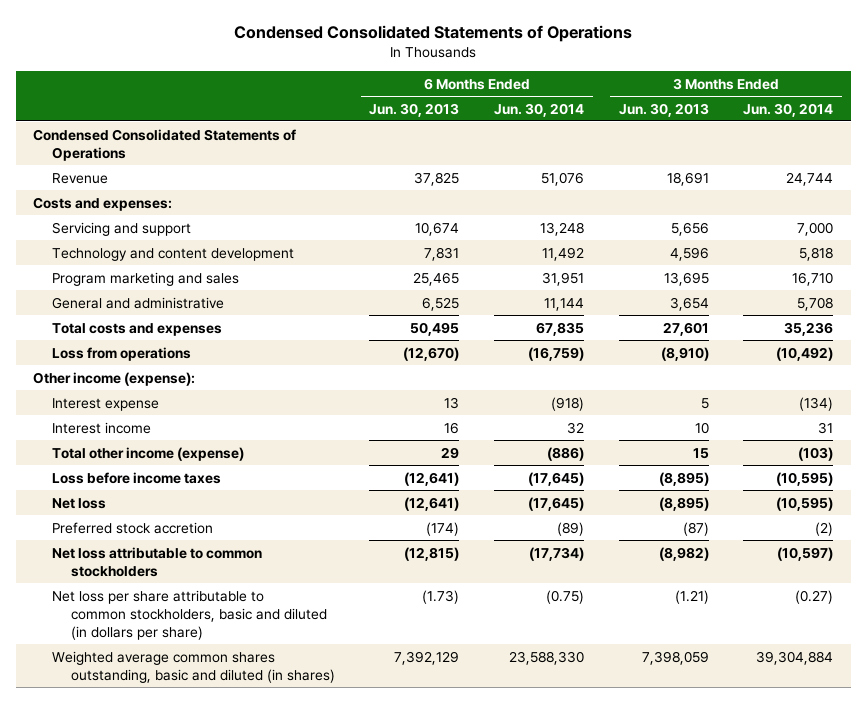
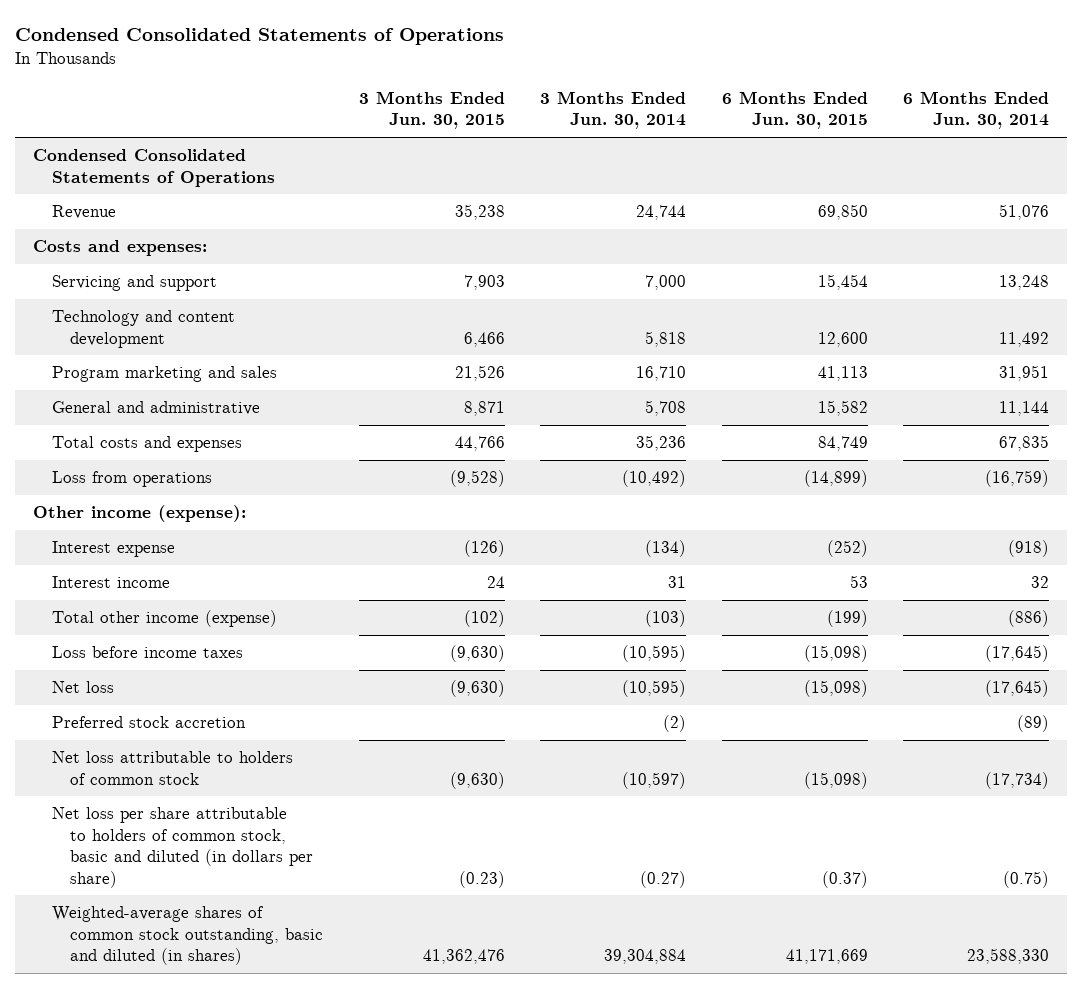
[369,102,460,117] Jun. 30, 2013 -> none
[618,102,709,117] Jun. 30, 2013 -> none
none -> [358,90,505,130] 3 Months Ended Jun. 30, 2015
none -> [721,90,868,130] 6 Months Ended Jun. 30, 2015
[51,546,262,577] Net loss attributable to common stockholders -> [51,751,293,785] Net loss attributable to holders of common stock
[51,589,327,640] Net loss per share attributable to common stockholders, basic and diluted (in dollars per share) -> [51,807,313,888] Net loss per share attributable to holders of common stock, basic and diluted (in dollars per share)
[51,650,335,683] Weighted average common shares outstanding, basic and diluted (in shares) -> [51,906,323,966] Weighted-average shares of common stock outstanding, basic and diluted (in shares)

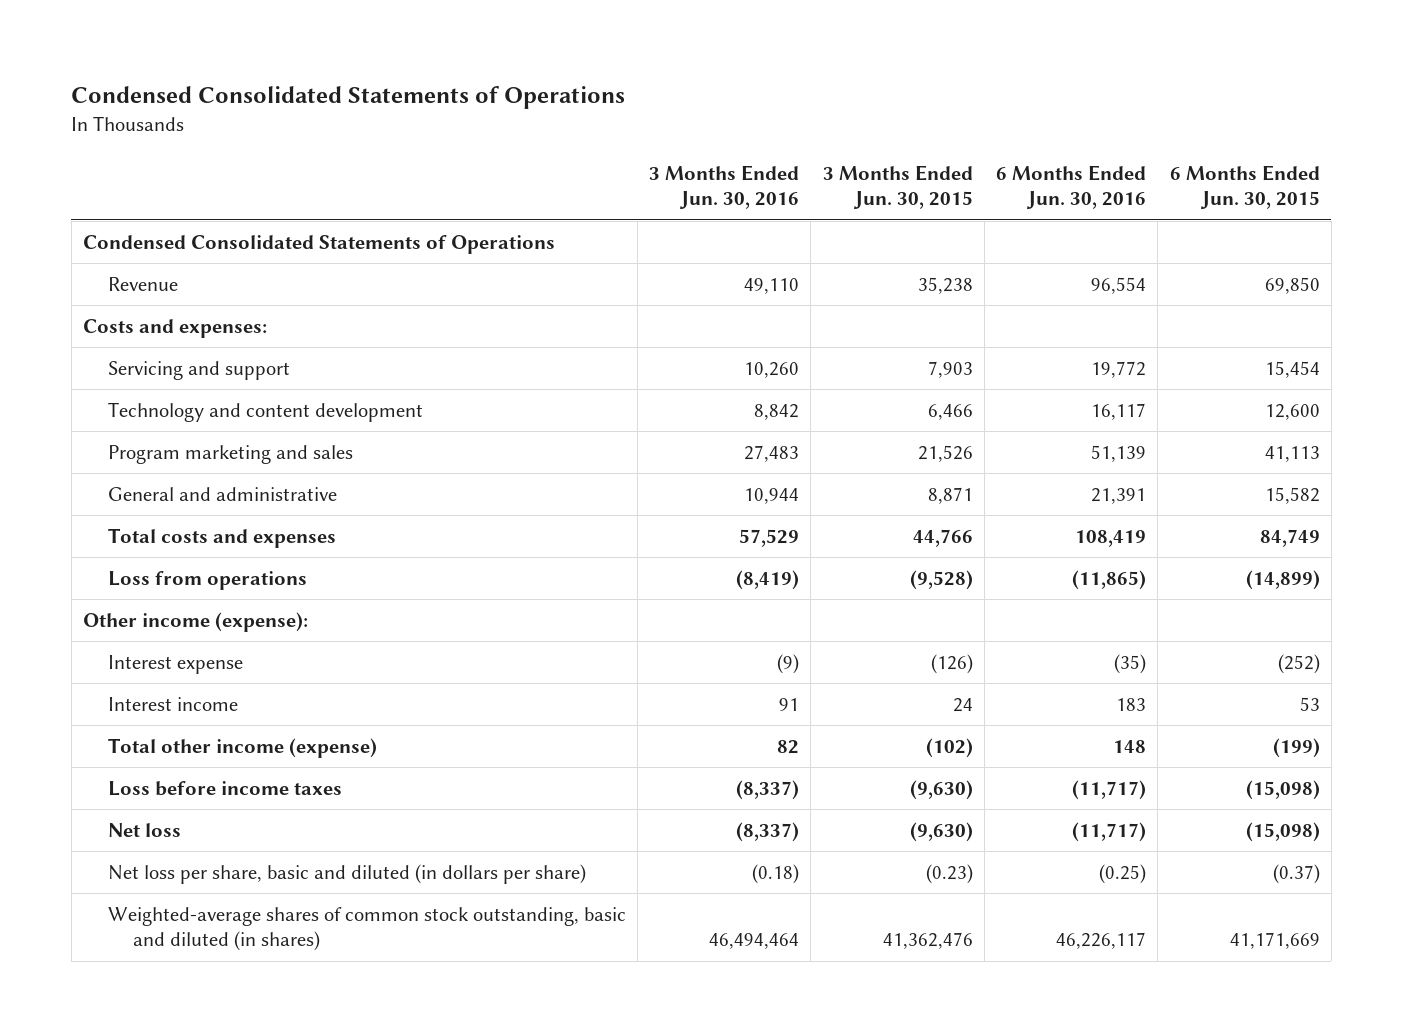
[540,90,687,130] 3 Months Ended Jun. 30, 2014 -> none
[903,90,1050,130] 6 Months Ended Jun. 30, 2014 -> none
none -> [649,164,800,210] 3 Months Ended Jun. 30, 2016
none -> [996,164,1147,210] 6 Months Ended Jun. 30, 2016
[51,716,246,729] Preferred stock accretion -> none
[51,751,293,785] Net loss attributable to holders of common stock -> none
[51,807,313,888] Net loss per share attributable to holders of common stock, basic and diluted (in dollars per share) -> [107,863,586,884] Net loss per share, basic and diluted (in dollars per share)

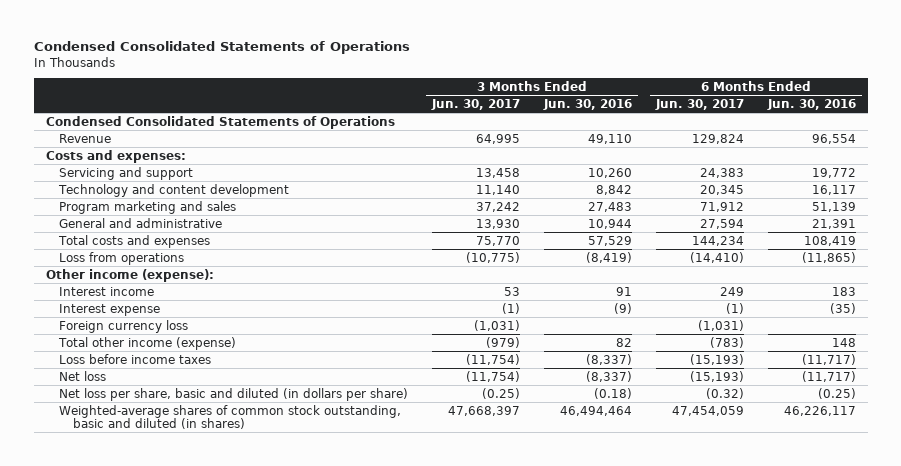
[822,164,973,210] 3 Months Ended Jun. 30, 2015 -> none
[1169,164,1320,210] 6 Months Ended Jun. 30, 2015 -> none
none -> [431,98,521,110] Jun. 30, 2017
none -> [654,98,744,110] Jun. 30, 2017
[107,654,243,674] Interest expense -> [59,303,161,316] Interest expense
none -> [59,319,189,333] Foreign currency loss

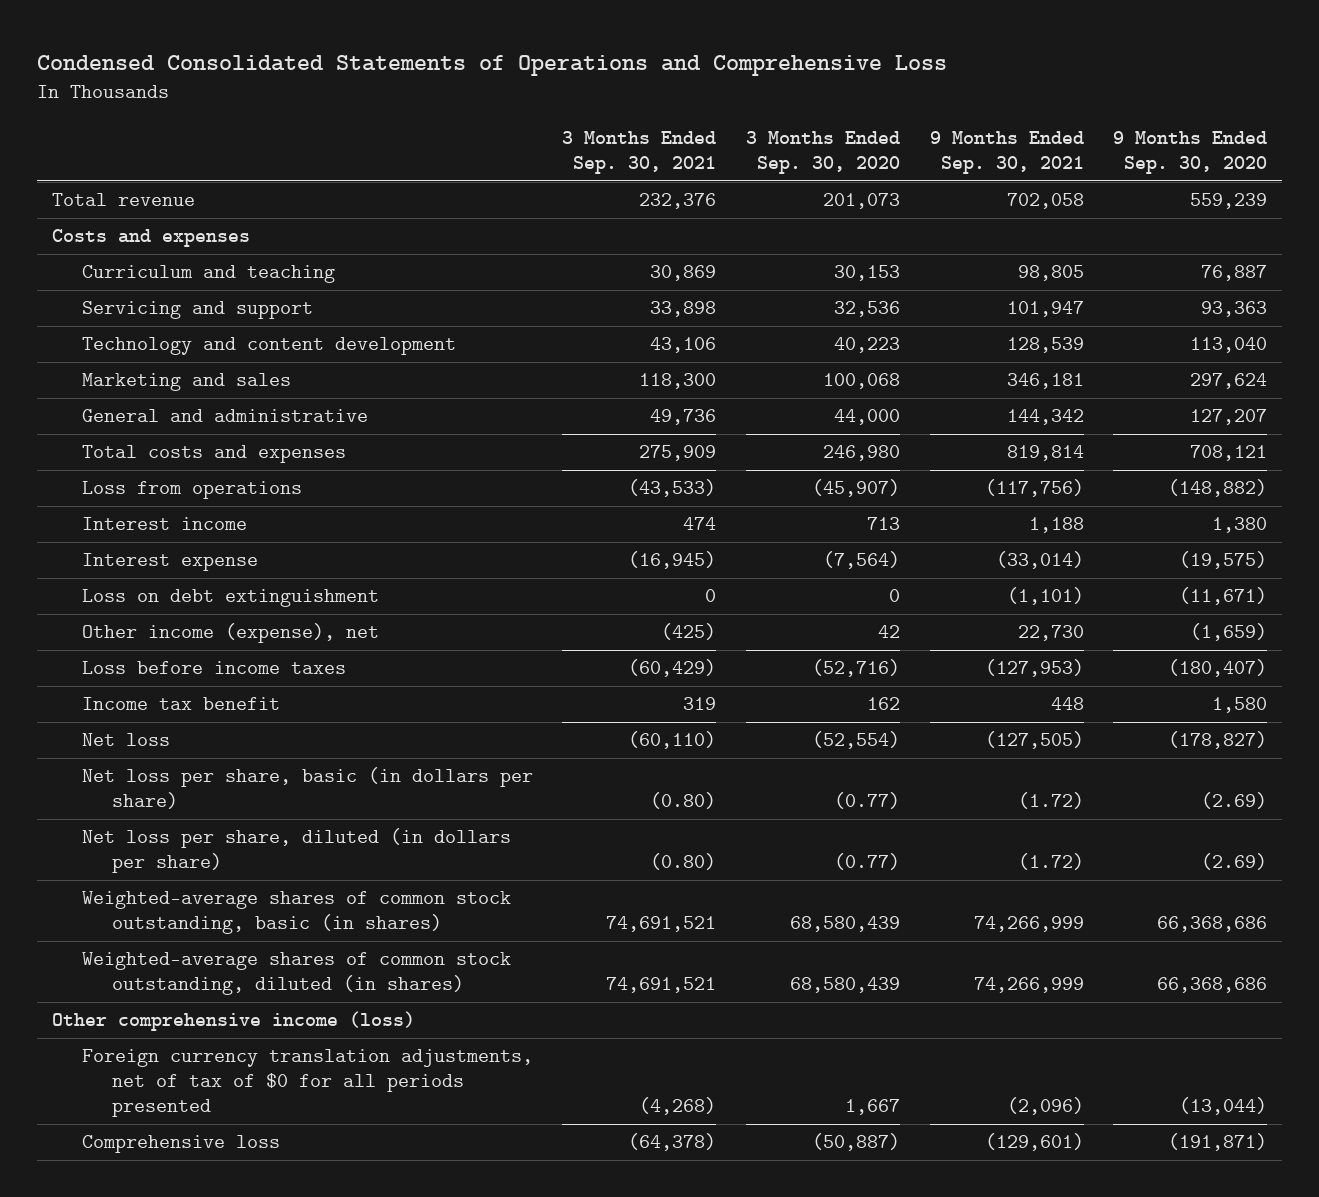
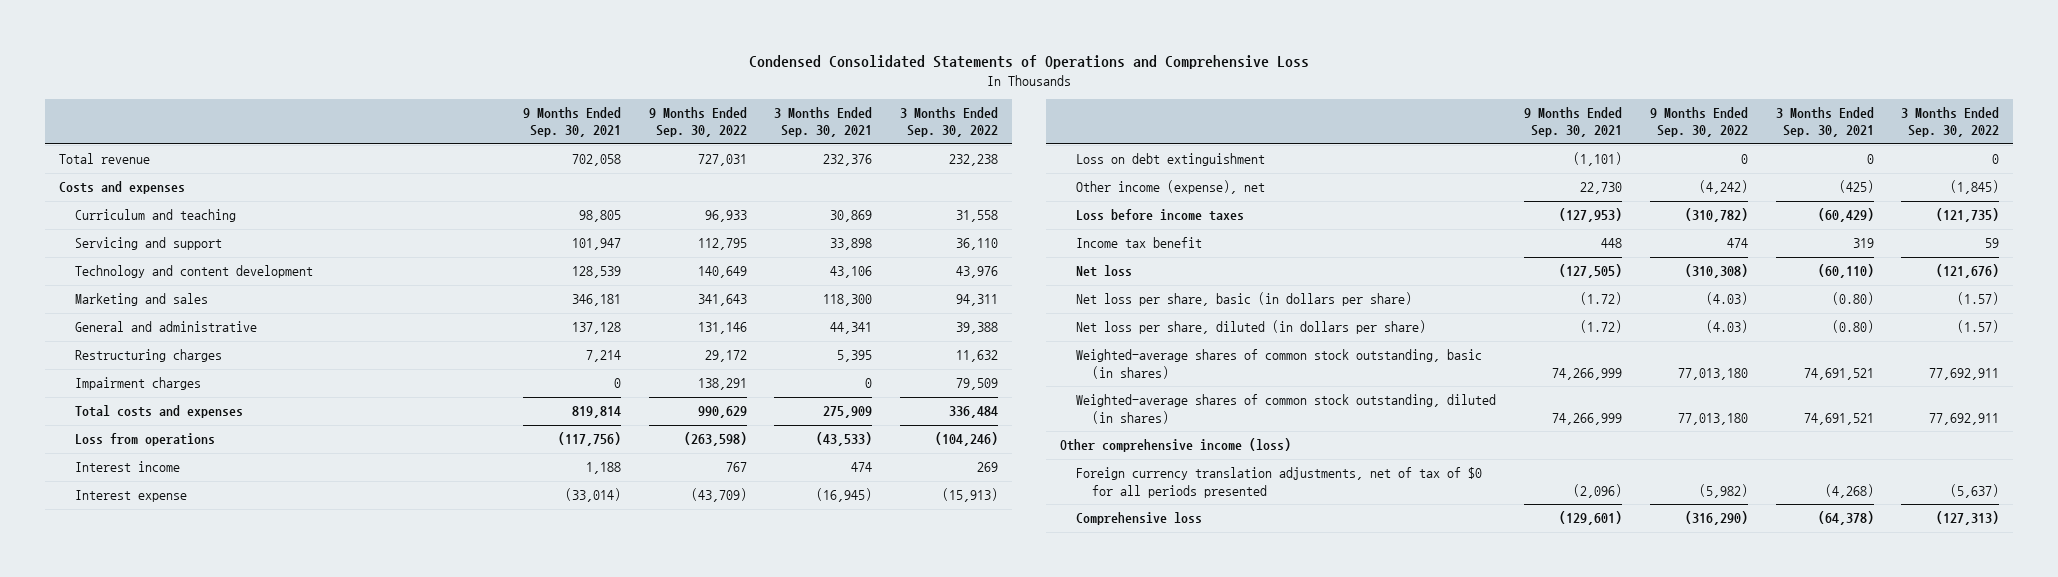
[745,131,900,175] 3 Months Ended Sep. 30, 2020 -> none
[1113,131,1268,175] 9 Months Ended Sep. 30, 2020 -> none
none -> [648,106,747,138] 9 Months Ended Sep. 30, 2022
none -> [900,106,999,138] 3 Months Ended Sep. 30, 2022
[650,409,717,426] 49,736 -> [830,322,873,335] 44,341
[1006,409,1084,426] 144,342 -> [571,322,621,335] 137,128
none -> [75,349,223,363] Restructuring charges
none -> [75,377,202,391] Impairment charges

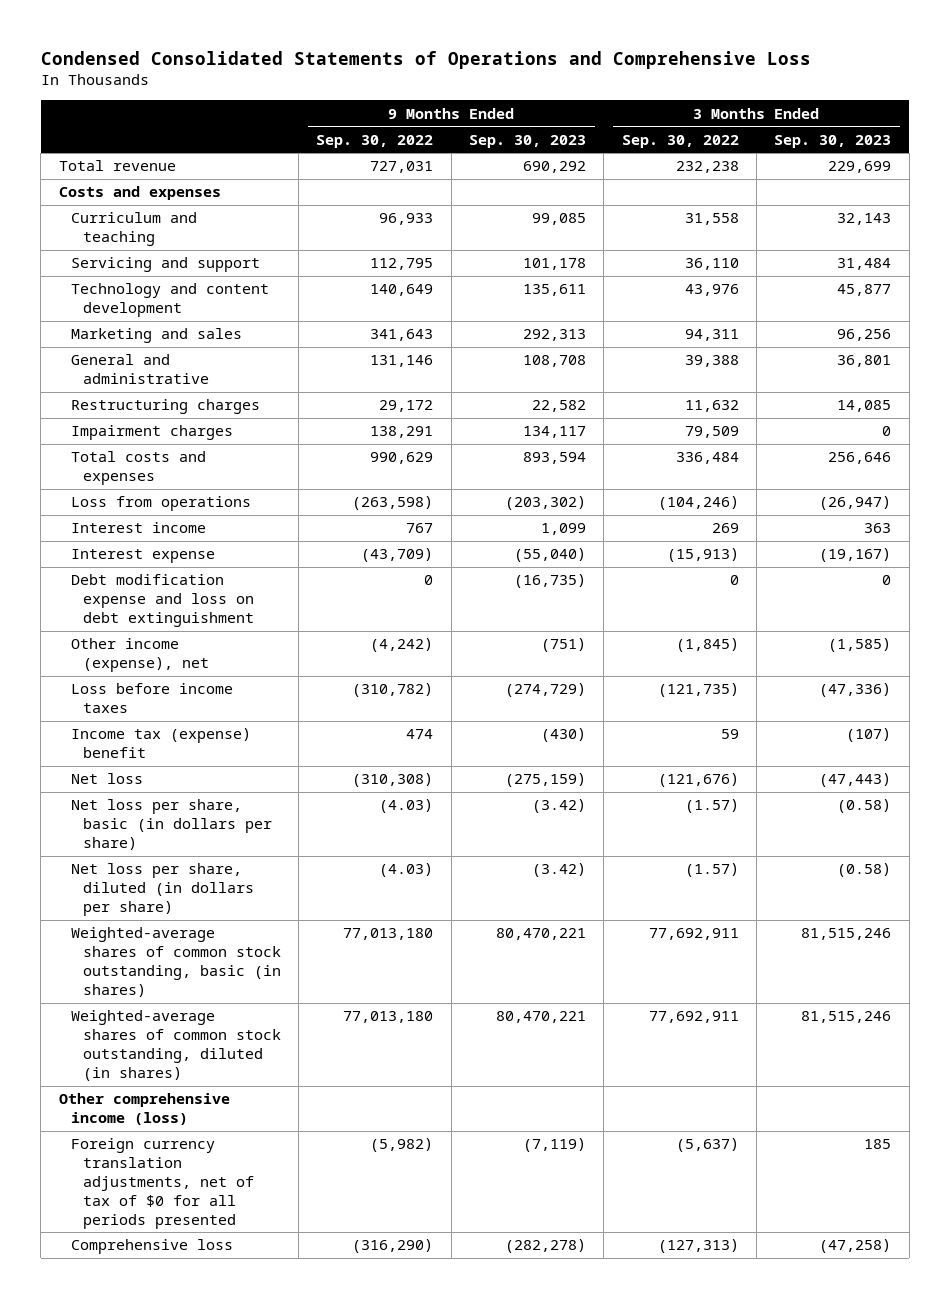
[522,106,621,138] 9 Months Ended Sep. 30, 2021 -> none
[774,106,873,138] 3 Months Ended Sep. 30, 2021 -> none
none -> [469,134,587,148] Sep. 30, 2023
none -> [774,134,892,148] Sep. 30, 2023
[1076,153,1266,167] Loss on debt extinguishment -> [70,574,254,628] Debt modification expense and loss on debt extinguishment
[1076,237,1203,249] Income tax benefit -> [70,728,251,759] Income tax (expense) benefit

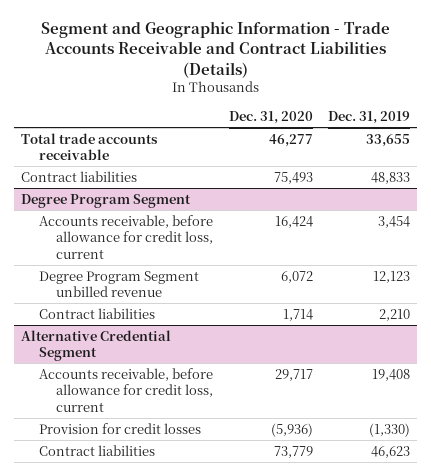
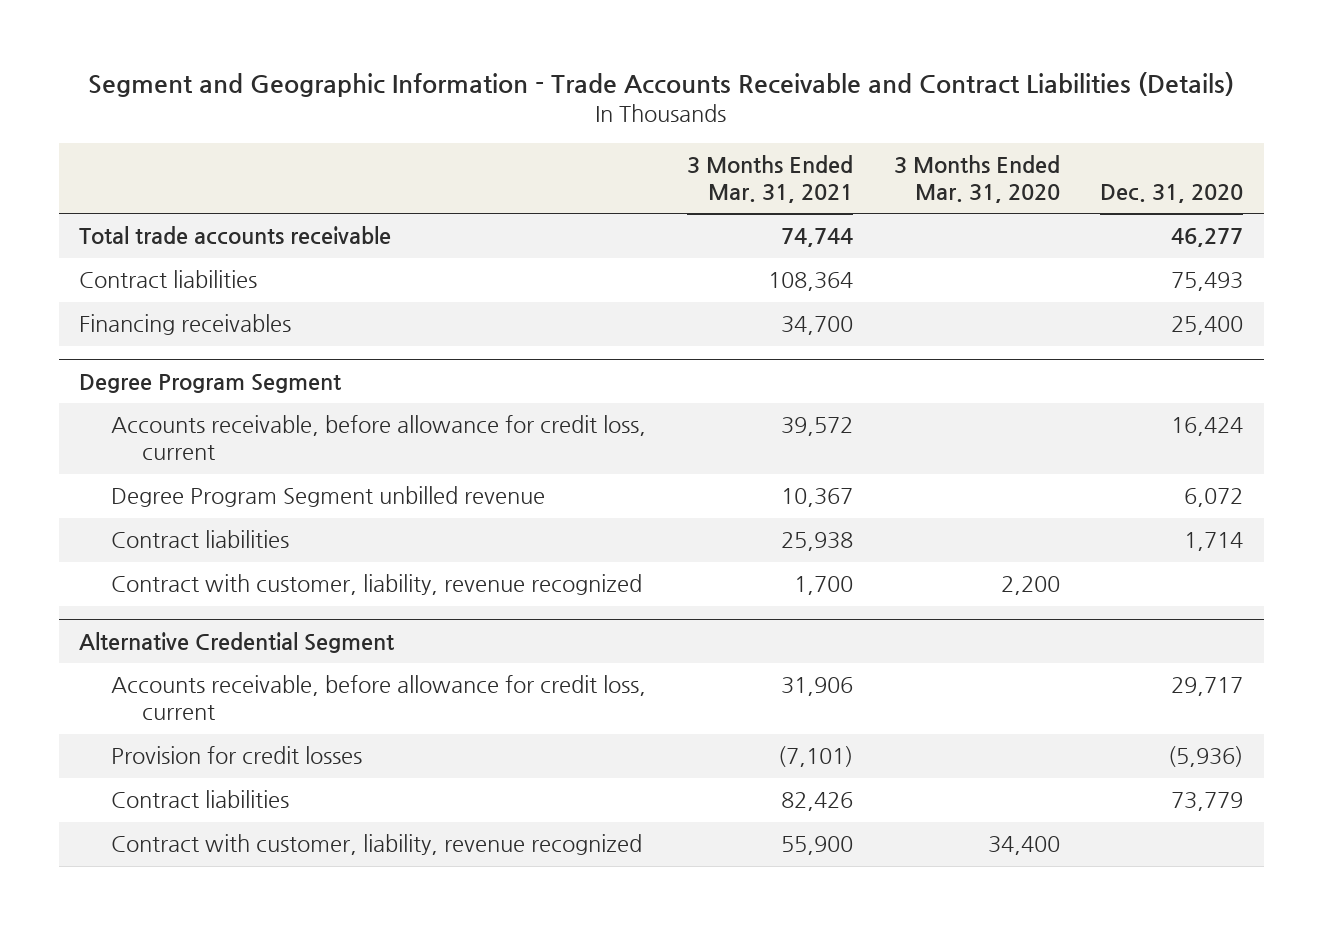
[327,111,410,125] Dec. 31, 2019 -> none
none -> [686,154,853,203] 3 Months Ended Mar. 31, 2021
none -> [893,154,1060,203] 3 Months Ended Mar. 31, 2020
none -> [79,314,292,336] Financing receivables
none -> [110,574,642,596] Contract with customer, liability, revenue recognized
none -> [110,834,642,856] Contract with customer, liability, revenue recognized

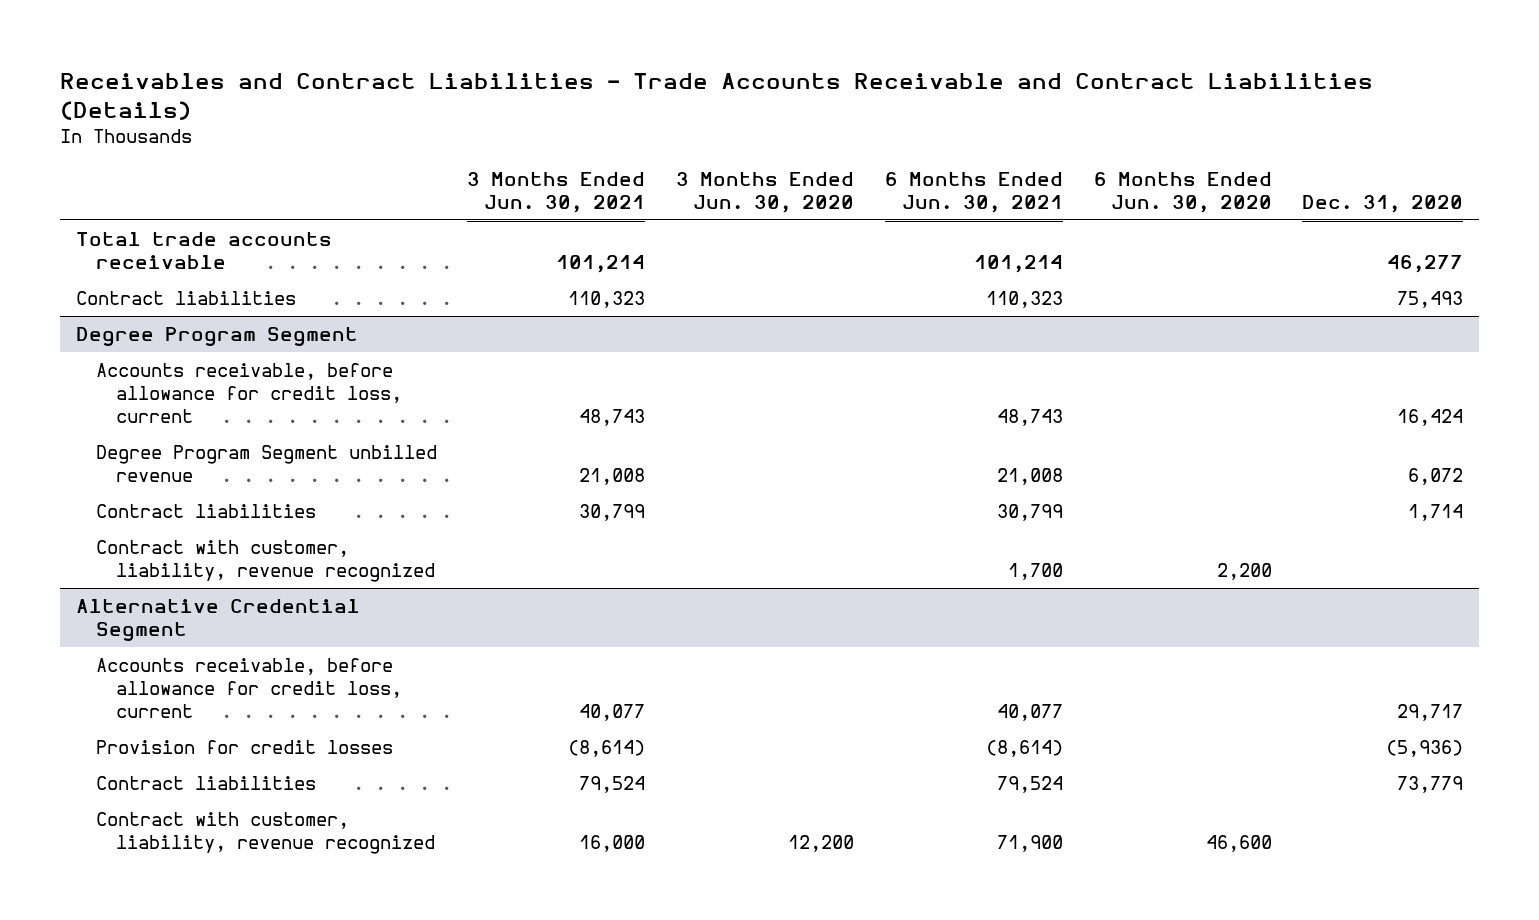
[88,72,1235,98] Segment and Geographic Information - Trade Accounts Receivable and Contract Liabilities (Details) -> [60,72,1374,120] Receivables and Contract Liabilities - Trade Accounts Receivable and Contract Liabilities (Details)
[686,154,853,203] 3 Months Ended Mar. 31, 2021 -> none
[893,154,1060,203] 3 Months Ended Mar. 31, 2020 -> none
none -> [467,171,646,213] 3 Months Ended Jun. 30, 2021
none -> [676,171,855,213] 3 Months Ended Jun. 30, 2020
none -> [884,171,1063,213] 6 Months Ended Jun. 30, 2021
none -> [1093,171,1272,213] 6 Months Ended Jun. 30, 2020
[79,314,292,336] Financing receivables -> none

